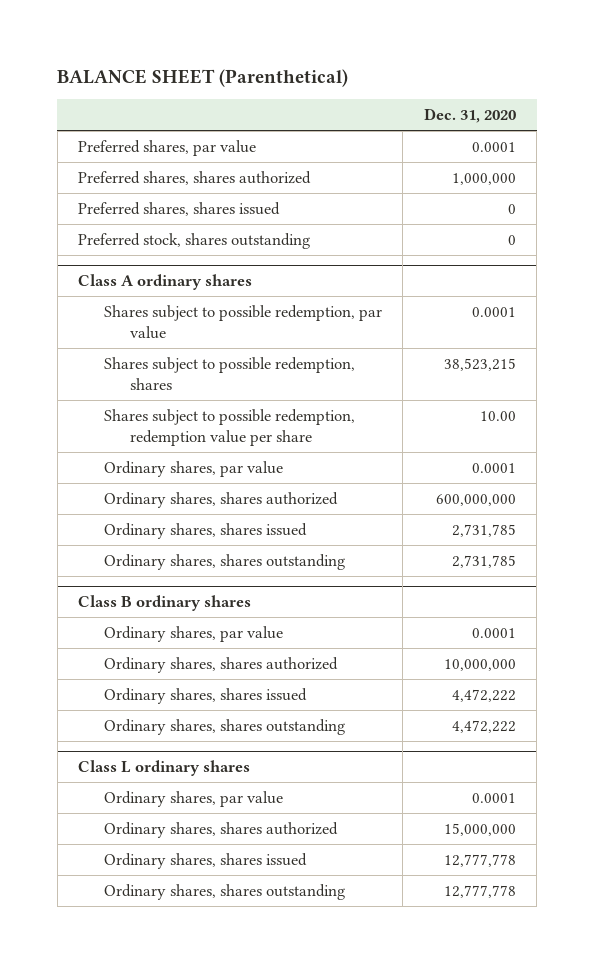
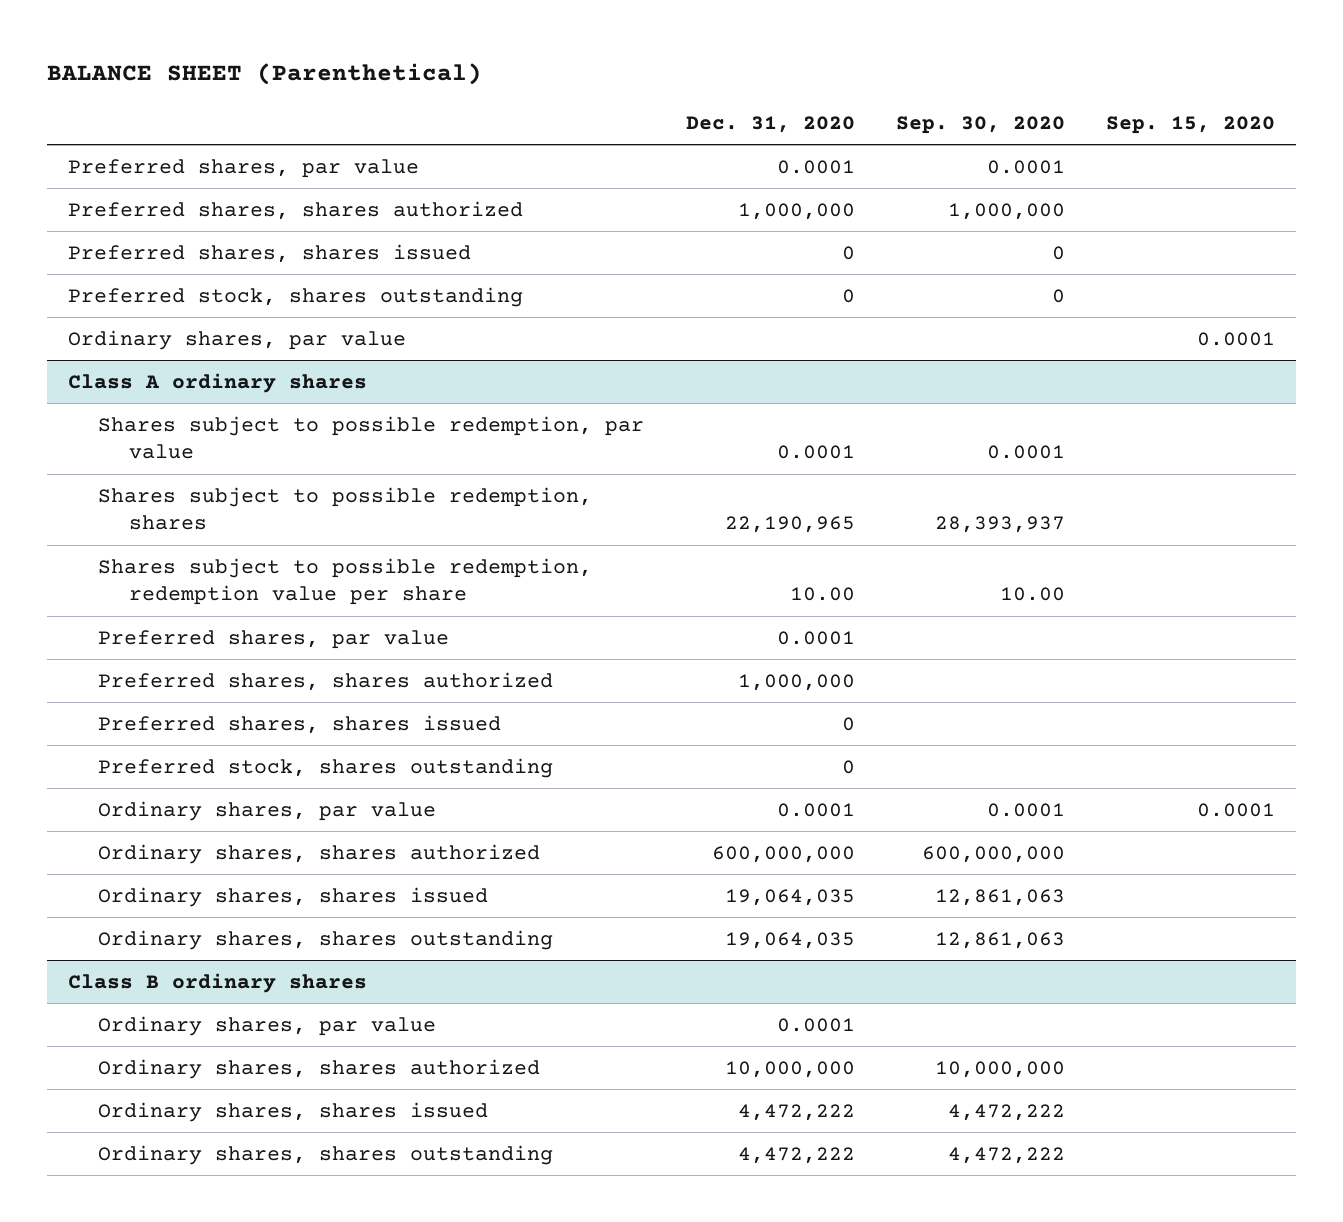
none -> [895,115,1065,134] Sep. 30, 2020
none -> [1106,115,1276,134] Sep. 15, 2020
none -> [67,329,406,350] Ordinary shares, par value
[443,357,516,371] 38,523,215 -> [724,516,855,534] 22,190,965
none -> [98,629,450,649] Preferred shares, par value
none -> [98,671,554,691] Preferred shares, shares authorized
none -> [98,714,502,734] Preferred shares, shares issued
none -> [98,757,554,778] Preferred stock, shares outstanding
[451,523,516,537] 2,731,785 -> [724,888,855,906] 19,064,035
[451,554,516,568] 2,731,785 -> [724,931,855,949] 19,064,035
[78,760,251,777] Class L ordinary shares -> none
[103,790,283,807] Ordinary shares, par value -> none
[103,821,338,838] Ordinary shares, shares authorized -> none
[103,852,307,869] Ordinary shares, shares issued -> none
[103,883,345,900] Ordinary shares, shares outstanding -> none

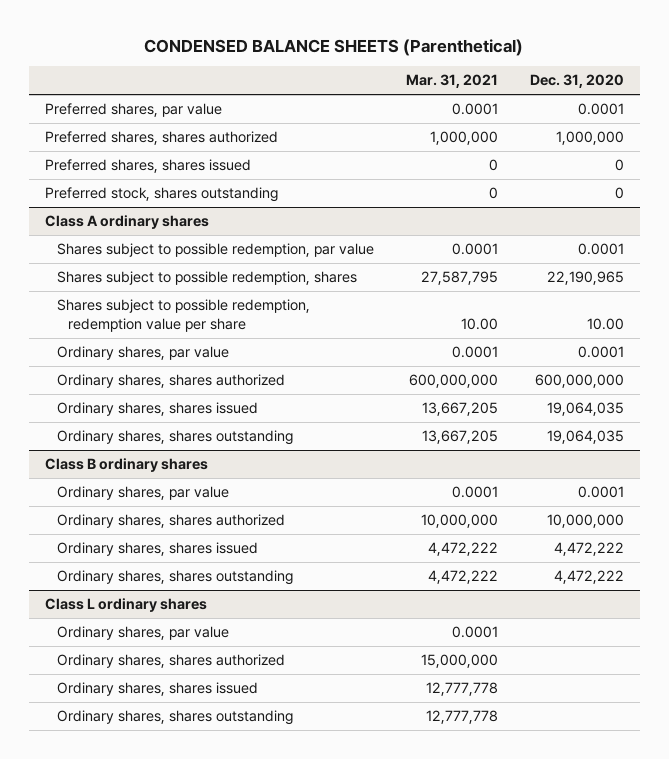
[46,62,482,85] BALANCE SHEET (Parenthetical) -> [144,38,524,56] CONDENSED BALANCE SHEETS (Parenthetical)
[895,115,1065,134] Sep. 30, 2020 -> none
[1106,115,1276,134] Sep. 15, 2020 -> none
none -> [405,74,498,89] Mar. 31, 2021
[67,329,406,350] Ordinary shares, par value -> none
[98,629,450,649] Preferred shares, par value -> none
[98,671,554,691] Preferred shares, shares authorized -> none
[98,714,502,734] Preferred shares, shares issued -> none
[98,757,554,778] Preferred stock, shares outstanding -> none
none -> [44,598,207,613] Class L ordinary shares
none -> [56,626,229,641] Ordinary shares, par value
none -> [56,654,285,669] Ordinary shares, shares authorized
none -> [56,682,258,697] Ordinary shares, shares issued
none -> [56,710,293,726] Ordinary shares, shares outstanding

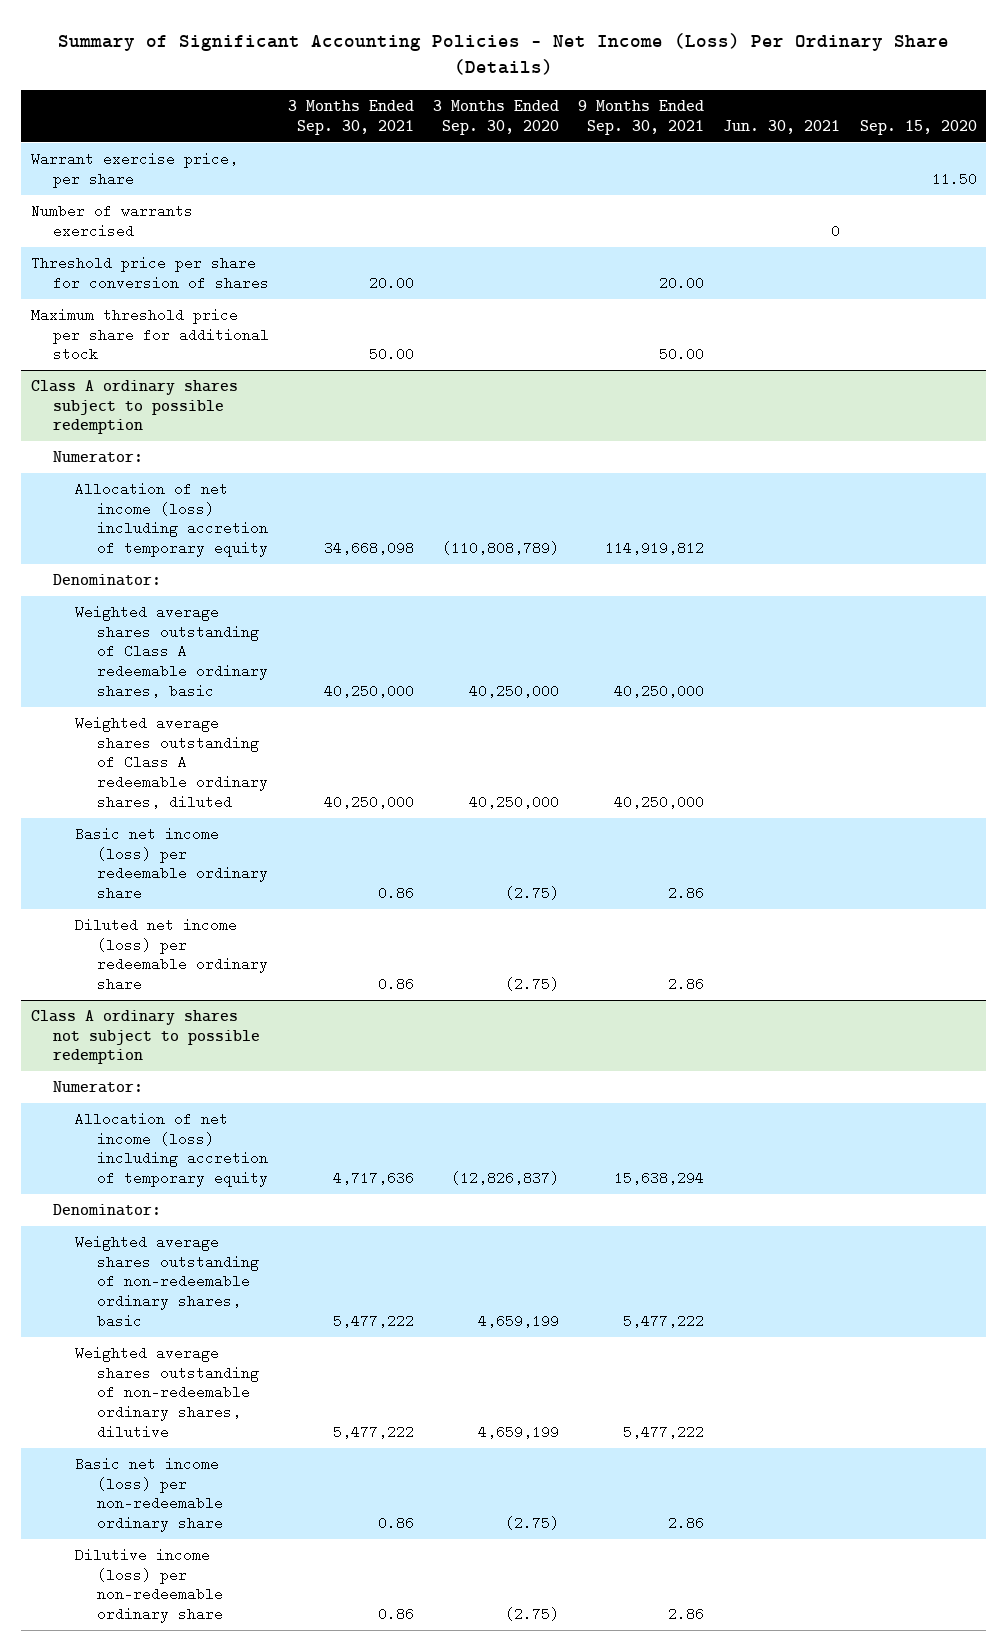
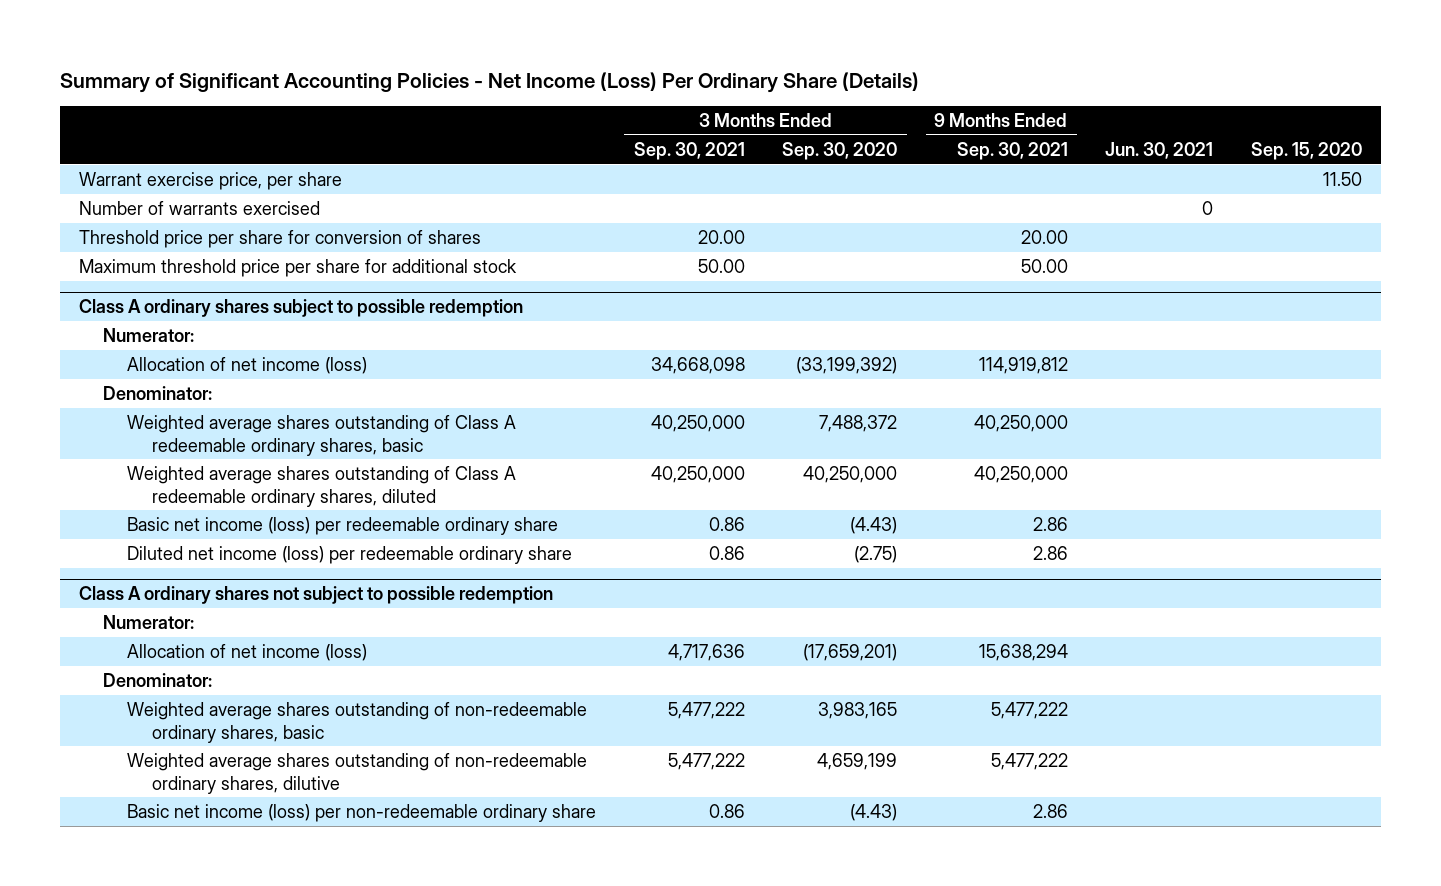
[74,482,268,558] Allocation of net income (loss) including accretion of temporary equity -> [127,357,368,375] Allocation of net income (loss)
[441,541,559,556] (110,808,789) -> [796,357,898,375] (33,199,392)
[468,683,559,698] 40,250,000 -> [819,415,898,433] 7,488,372
[504,886,559,901] (2.75) -> [850,517,898,535] (4.43)
[74,1112,268,1188] Allocation of net income (loss) including accretion of temporary equity -> [127,644,368,662] Allocation of net income (loss)
[450,1171,559,1186] (12,826,837) -> [803,644,898,662] (17,659,201)
[477,1313,559,1328] 4,659,199 -> [818,702,898,720] 3,983,165
[74,1548,223,1624] Dilutive income (loss) per non-redeemable ordinary share -> none
[504,1516,559,1531] (2.75) -> [850,804,898,822] (4.43)

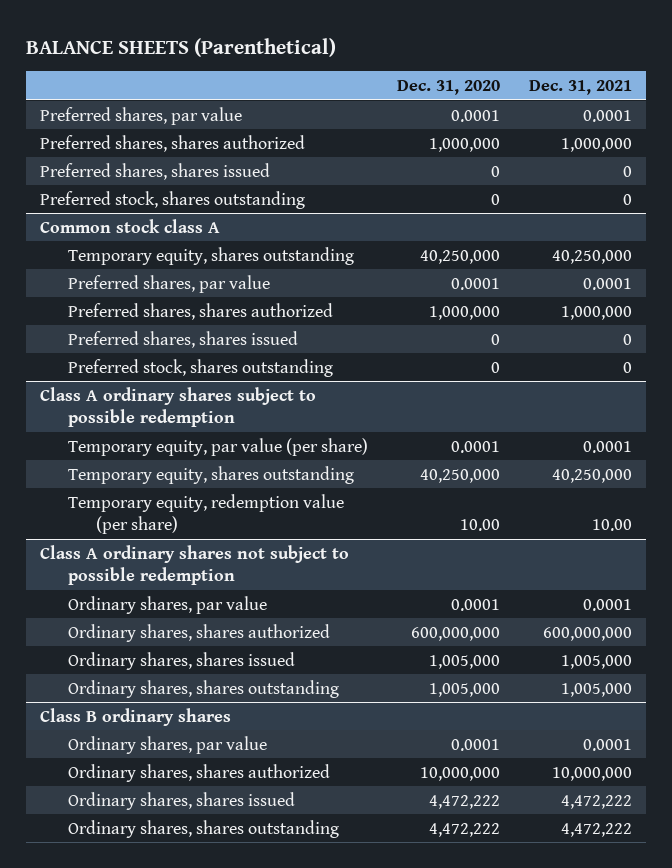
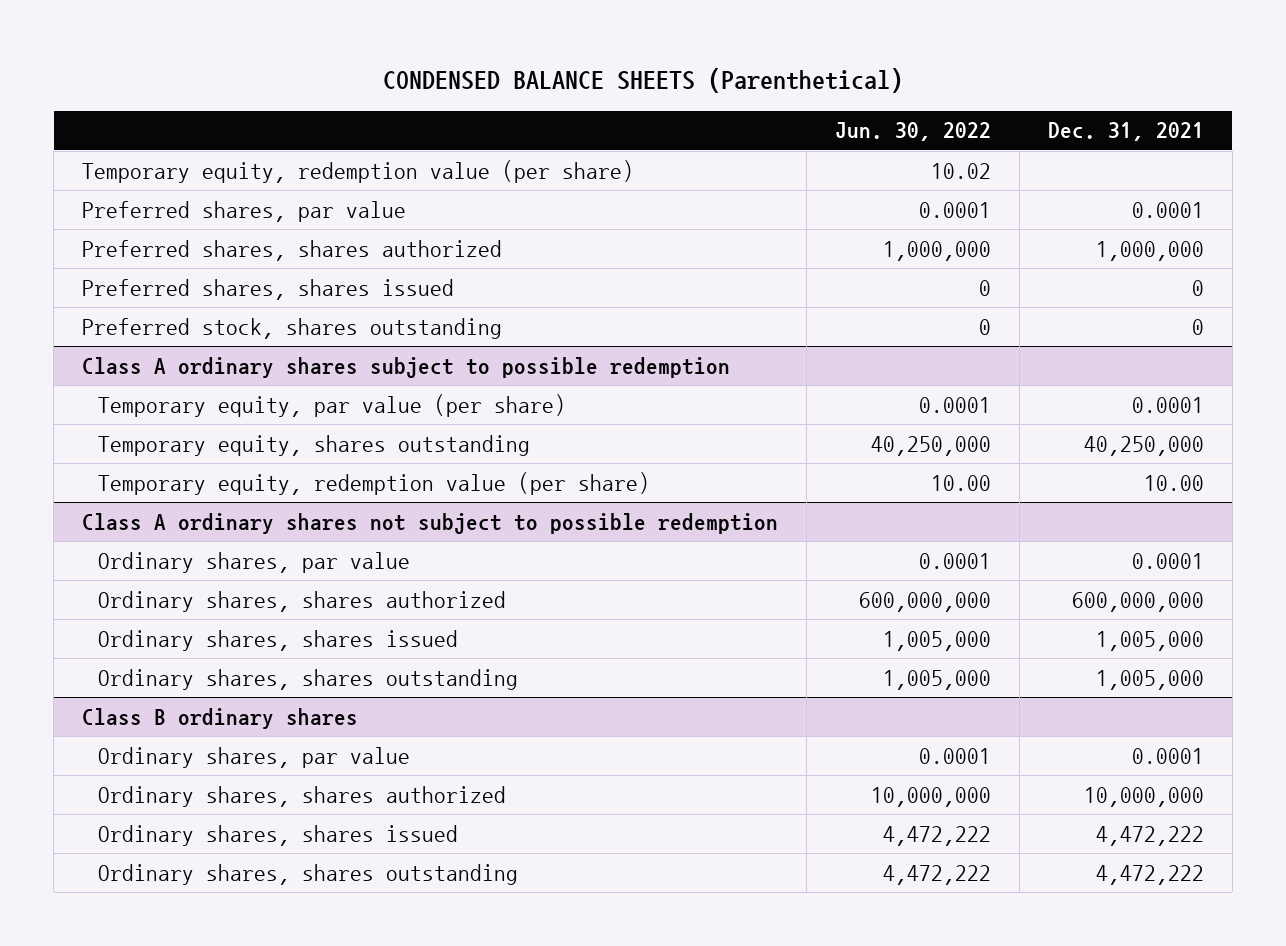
[25,37,336,57] BALANCE SHEETS (Parenthetical) -> [383,68,904,94] CONDENSED BALANCE SHEETS (Parenthetical)
[396,80,500,96] Dec. 31, 2020 -> none
none -> [835,122,992,142] Jun. 30, 2022
[40,106,243,125] Preferred shares, par value -> none
[40,134,306,152] Preferred shares, shares authorized -> none
[40,162,271,180] Preferred shares, shares issued -> none
[40,190,306,209] Preferred stock, shares outstanding -> none
[40,218,221,233] Common stock class A -> none
[68,246,355,265] Temporary equity, shares outstanding -> none
none -> [82,159,635,183] Temporary equity, redemption value (per share)

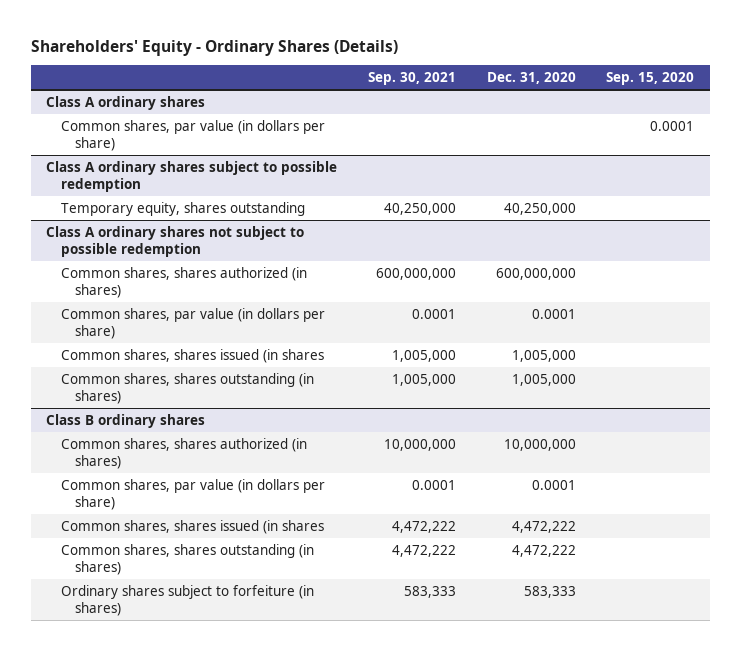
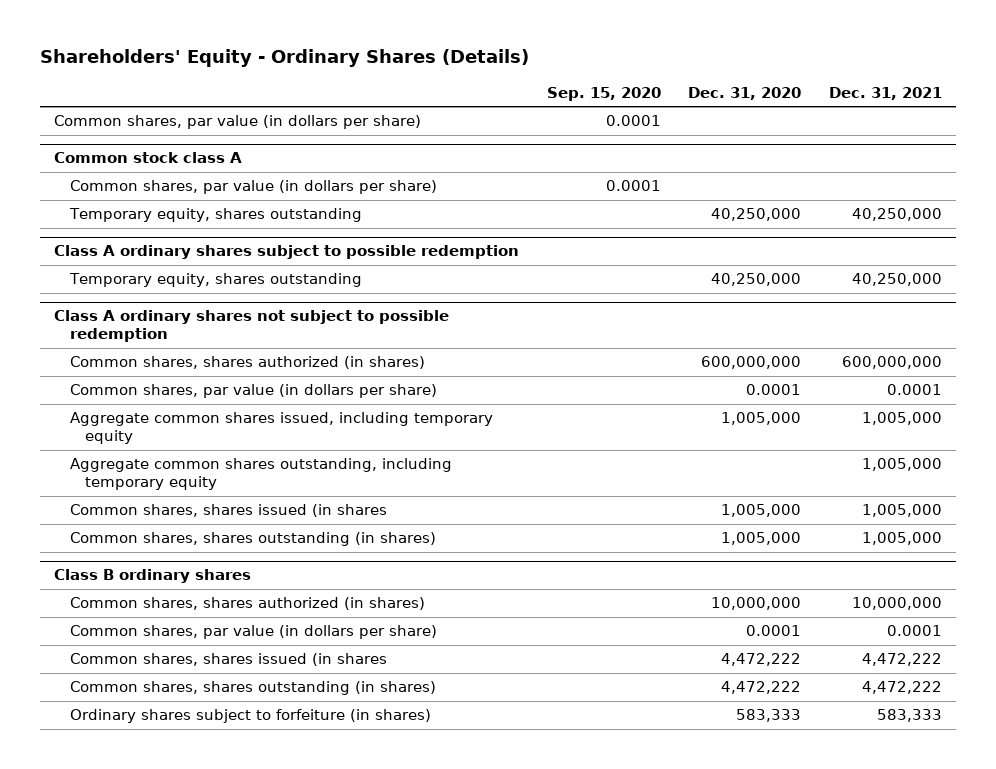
[368,71,457,85] Sep. 30, 2021 -> none
none -> [829,86,943,100] Dec. 31, 2021
[46,95,206,110] Class A ordinary shares -> none
none -> [53,152,242,164] Common stock class A
none -> [69,180,437,195] Common shares, par value (in dollars per share)
none -> [68,208,362,223] Temporary equity, shares outstanding
none -> [69,412,493,445] Aggregate common shares issued, including temporary equity
none -> [69,458,452,491] Aggregate common shares outstanding, including temporary equity

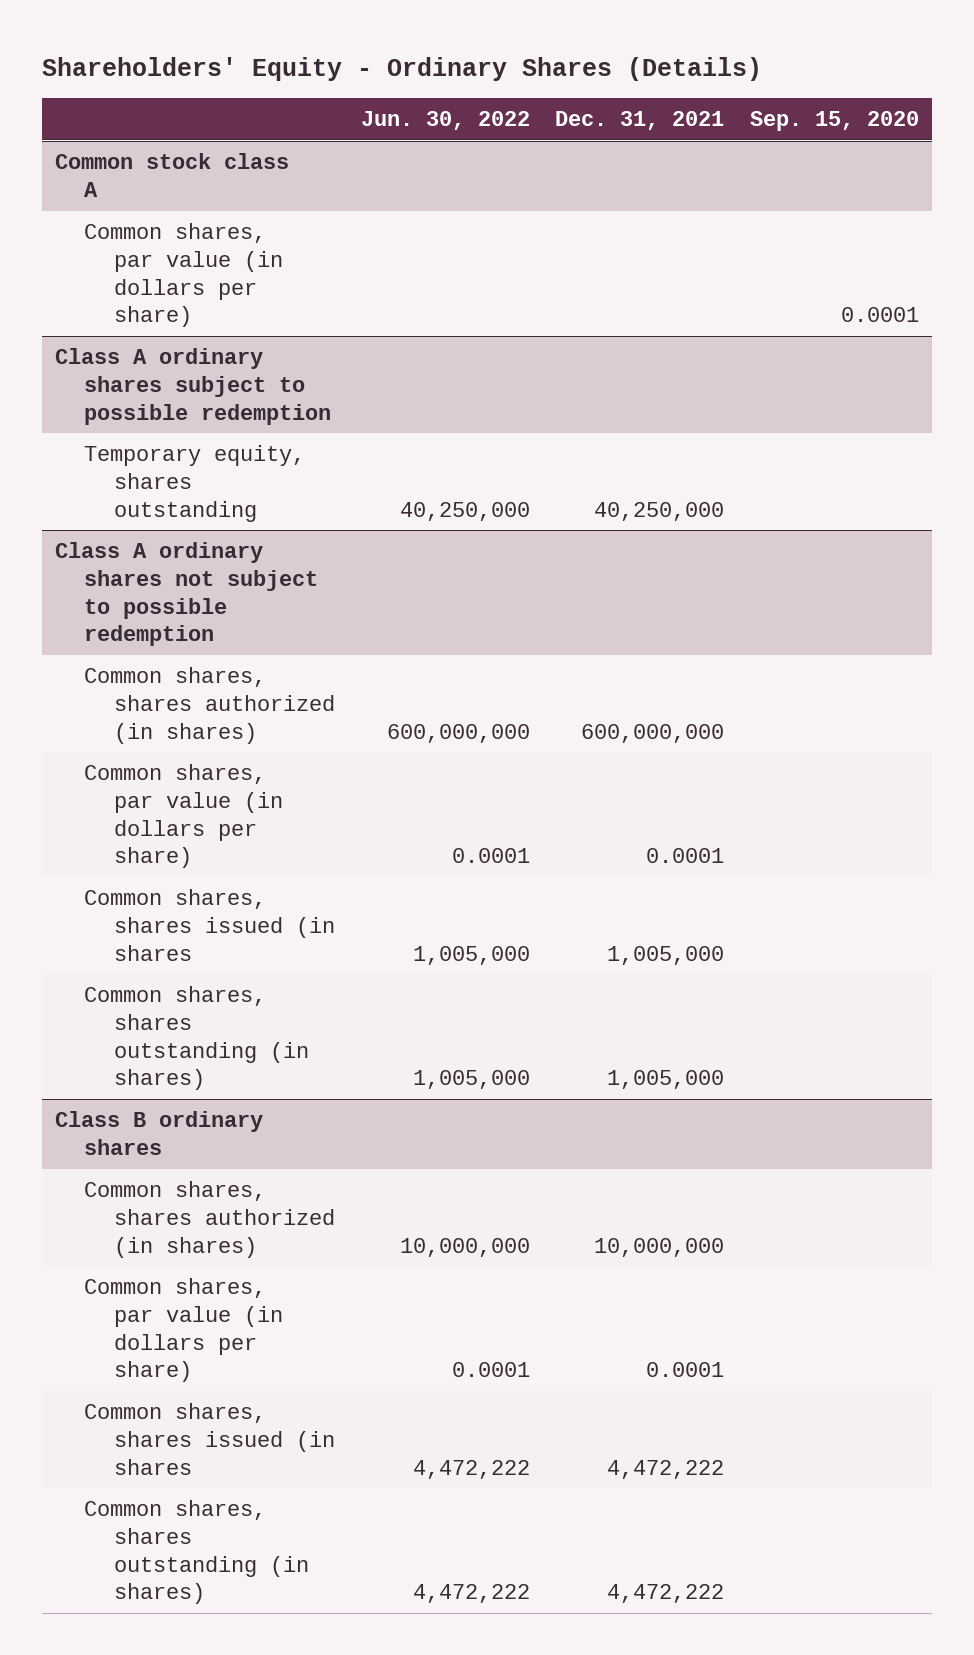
[688,86,802,100] Dec. 31, 2020 -> none
none -> [360,111,530,131] Jun. 30, 2022
[53,115,421,130] Common shares, par value (in dollars per share) -> none
[68,208,362,223] Temporary equity, shares outstanding -> none
[69,412,493,445] Aggregate common shares issued, including temporary equity -> none
[69,458,452,491] Aggregate common shares outstanding, including temporary equity -> none
[69,709,431,724] Ordinary shares subject to forfeiture (in shares) -> none

